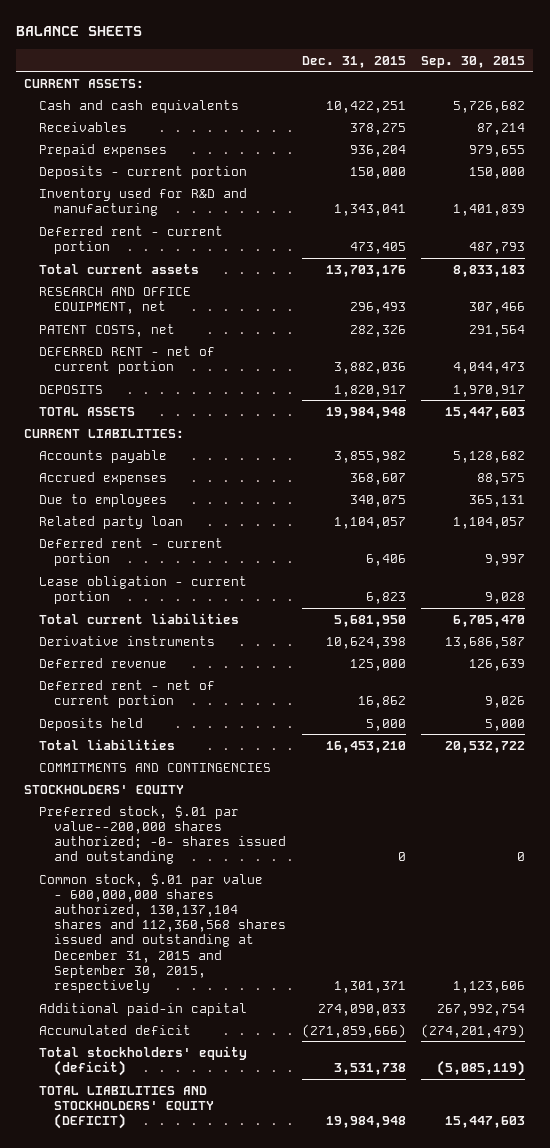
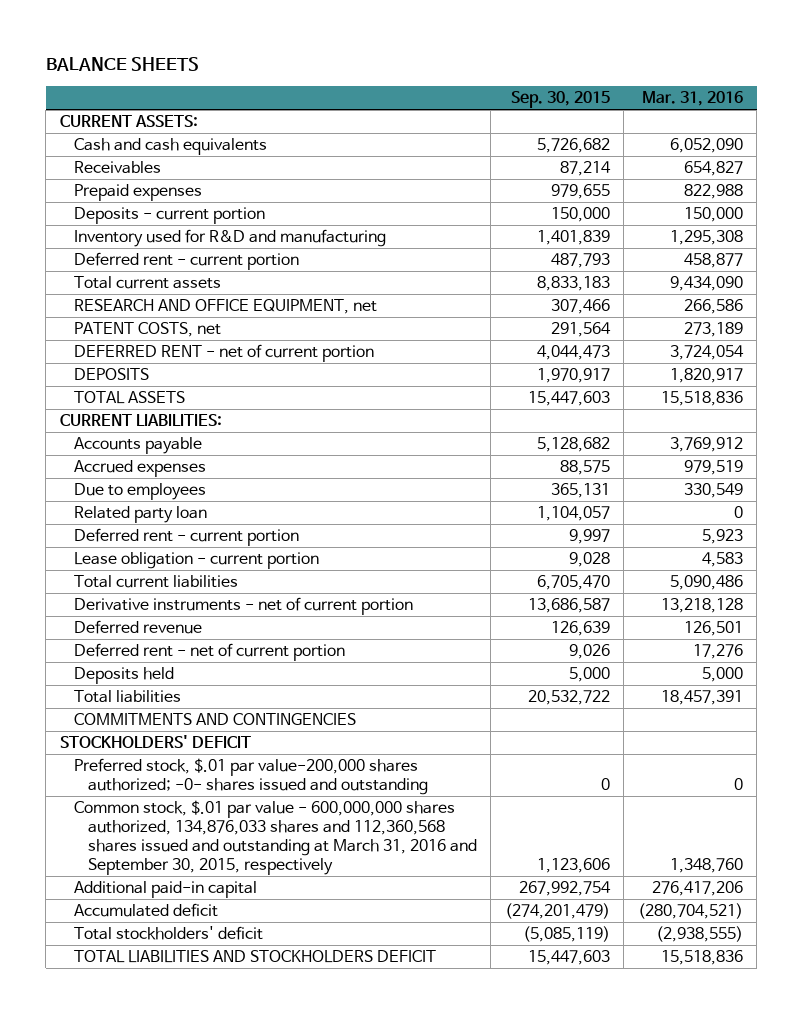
[301,55,406,68] Dec. 31, 2015 -> none
none -> [641,91,743,107] Mar. 31, 2016
[39,635,216,646] Derivative instruments -> [73,597,413,616] Derivative instruments - net of current portion
[24,784,185,795] STOCKHOLDERS' EQUITY -> [59,735,251,749] STOCKHOLDERS' DEFICIT
[39,804,286,865] Preferred stock, $.01 par value--200,000 shares authorized; -0- shares issued and outstanding -> [73,758,428,796] Preferred stock, $.01 par value-200,000 shares authorized; -0- shares issued and outstanding
[39,872,286,993] Common stock, $.01 par value - 600,000,000 shares authorized, 130,137,104 shares and 112,360,568 shares issued and outstanding at December 31, 2015 and September 30, 2015, respectively -> [73,800,477,876] Common stock, $.01 par value - 600,000,000 shares authorized, 134,876,033 shares and 112,360,568 shares issued and outstanding at March 31, 2016 and September 30, 2015, respectively
[39,1045,248,1076] Total stockholders' equity (deficit) -> [73,926,263,941] Total stockholders' deficit
[39,1085,214,1130] TOTAL LIABILITIES AND STOCKHOLDERS' EQUITY (DEFICIT) -> [73,950,436,964] TOTAL LIABILITIES AND STOCKHOLDERS DEFICIT

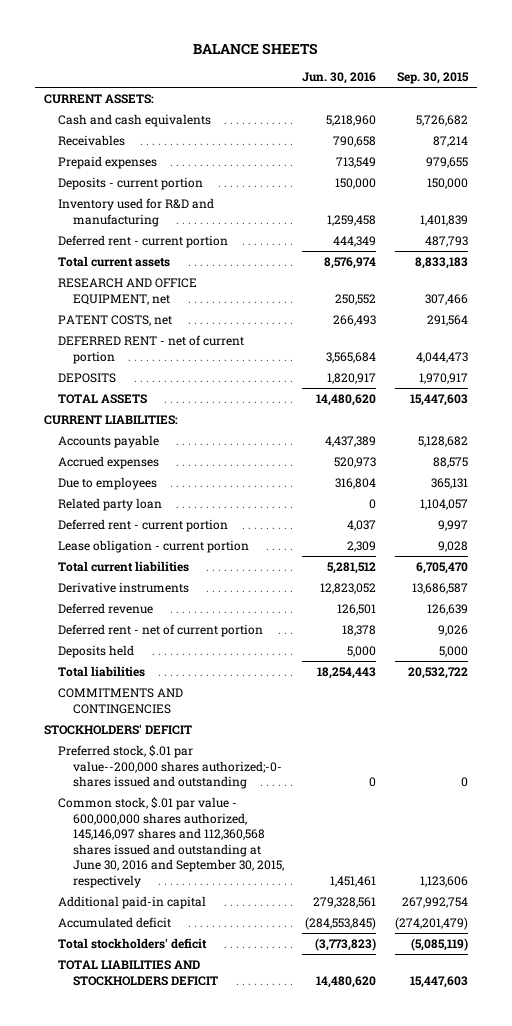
[641,91,743,107] Mar. 31, 2016 -> none
none -> [302,72,377,85] Jun. 30, 2016
[73,597,413,616] Derivative instruments - net of current portion -> [58,582,190,594] Derivative instruments
[73,758,428,796] Preferred stock, $.01 par value-200,000 shares authorized; -0- shares issued and outstanding -> [58,745,282,790] Preferred stock, $.01 par value--200,000 shares authorized;-0- shares issued and outstanding
[73,800,477,876] Common stock, $.01 par value - 600,000,000 shares authorized, 134,876,033 shares and 112,360,568 shares issued and outstanding at March 31, 2016 and September 30, 2015, respectively -> [58,797,284,888] Common stock, $.01 par value - 600,000,000 shares authorized, 145,146,097 shares and 112,360,568 shares issued and outstanding at June 30, 2016 and September 30, 2015, respectively

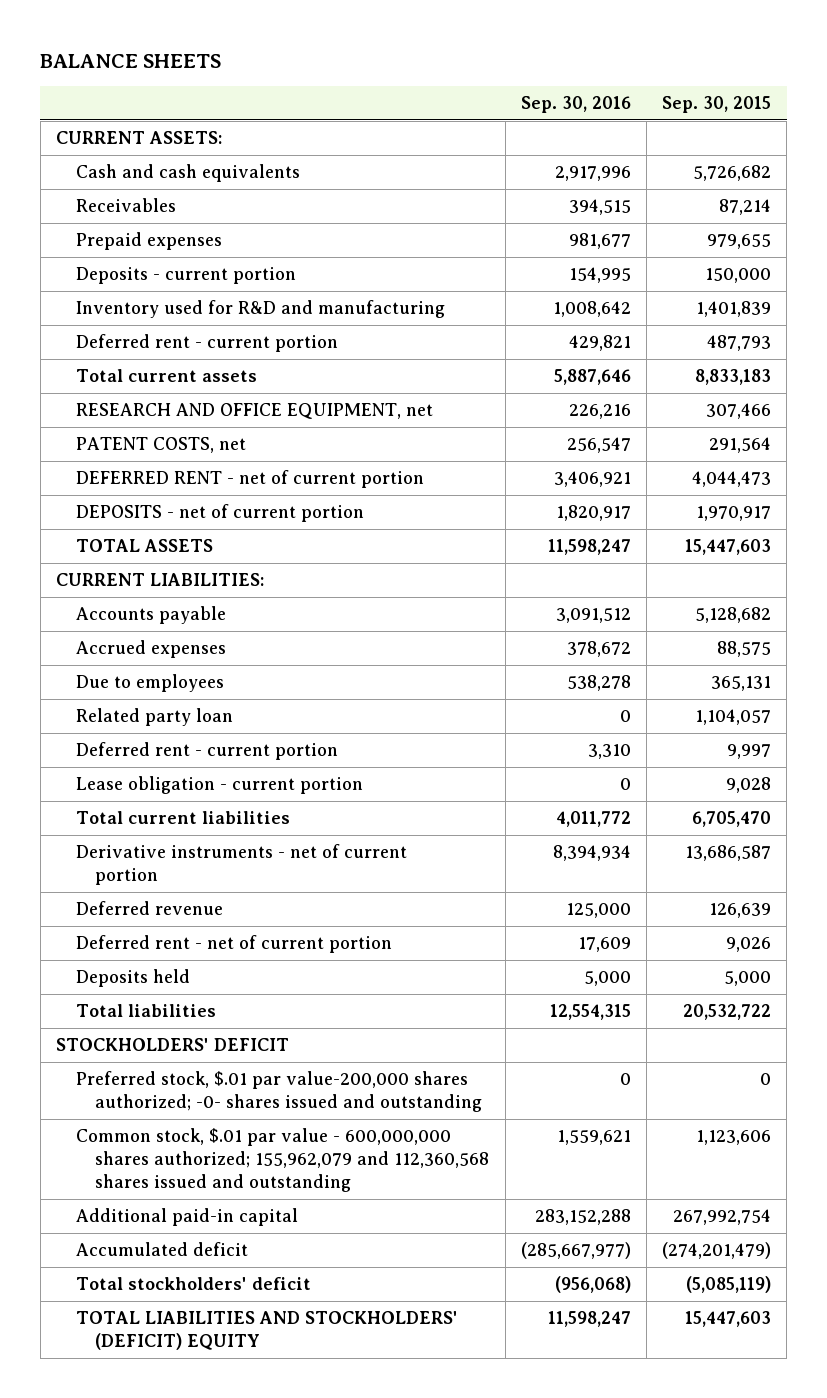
[302,72,377,85] Jun. 30, 2016 -> none
none -> [520,95,631,113] Sep. 30, 2016
[58,373,117,384] DEPOSITS -> [75,504,364,523] DEPOSITS - net of current portion
[58,582,190,594] Derivative instruments -> [75,844,407,886] Derivative instruments - net of current portion
[58,688,184,714] COMMITMENTS AND CONTINGENCIES -> none
[58,745,282,790] Preferred stock, $.01 par value--200,000 shares authorized;-0- shares issued and outstanding -> [75,1071,483,1113] Preferred stock, $.01 par value-200,000 shares authorized; -0- shares issued and outstanding
[58,797,284,888] Common stock, $.01 par value - 600,000,000 shares authorized, 145,146,097 shares and 112,360,568 shares issued and outstanding at June 30, 2016 and September 30, 2015, respectively -> [75,1128,490,1193] Common stock, $.01 par value - 600,000,000 shares authorized; 155,962,079 and 112,360,568 shares issued and outstanding
[58,960,218,986] TOTAL LIABILITIES AND STOCKHOLDERS DEFICIT -> [75,1311,458,1351] TOTAL LIABILITIES AND STOCKHOLDERS' (DEFICIT) EQUITY

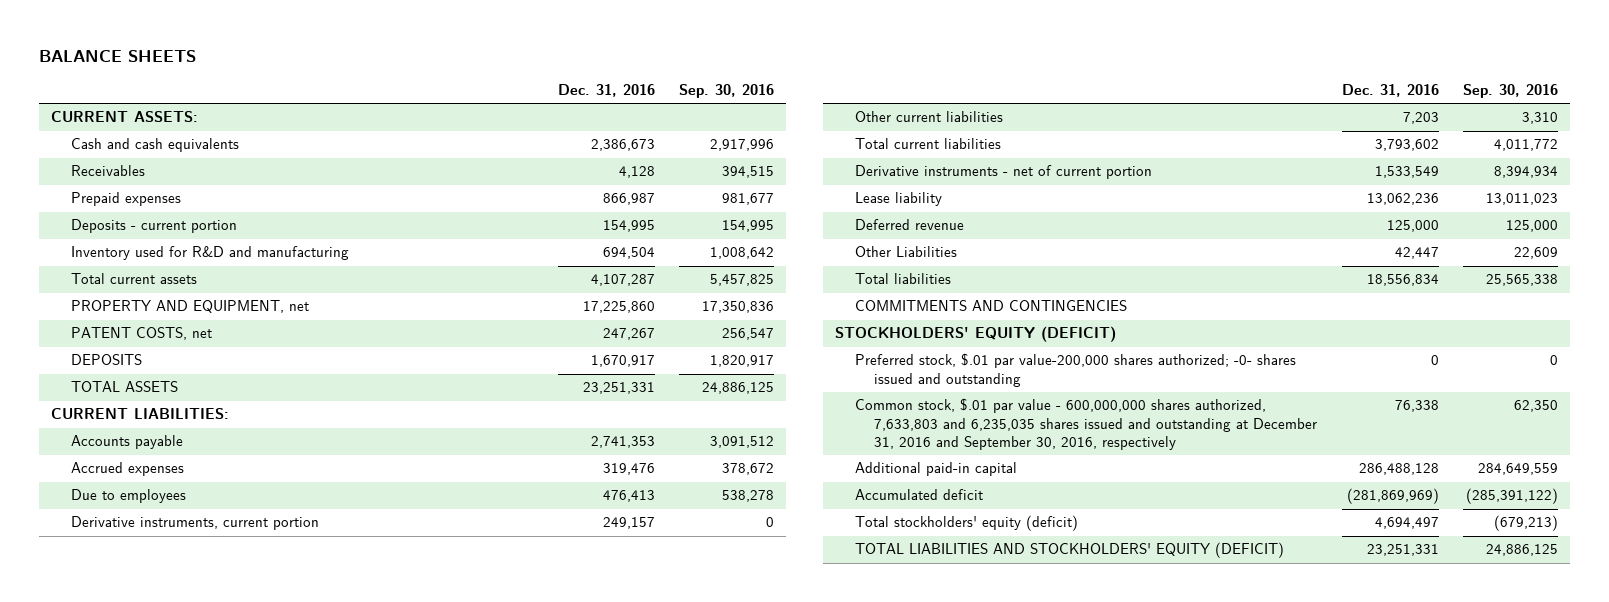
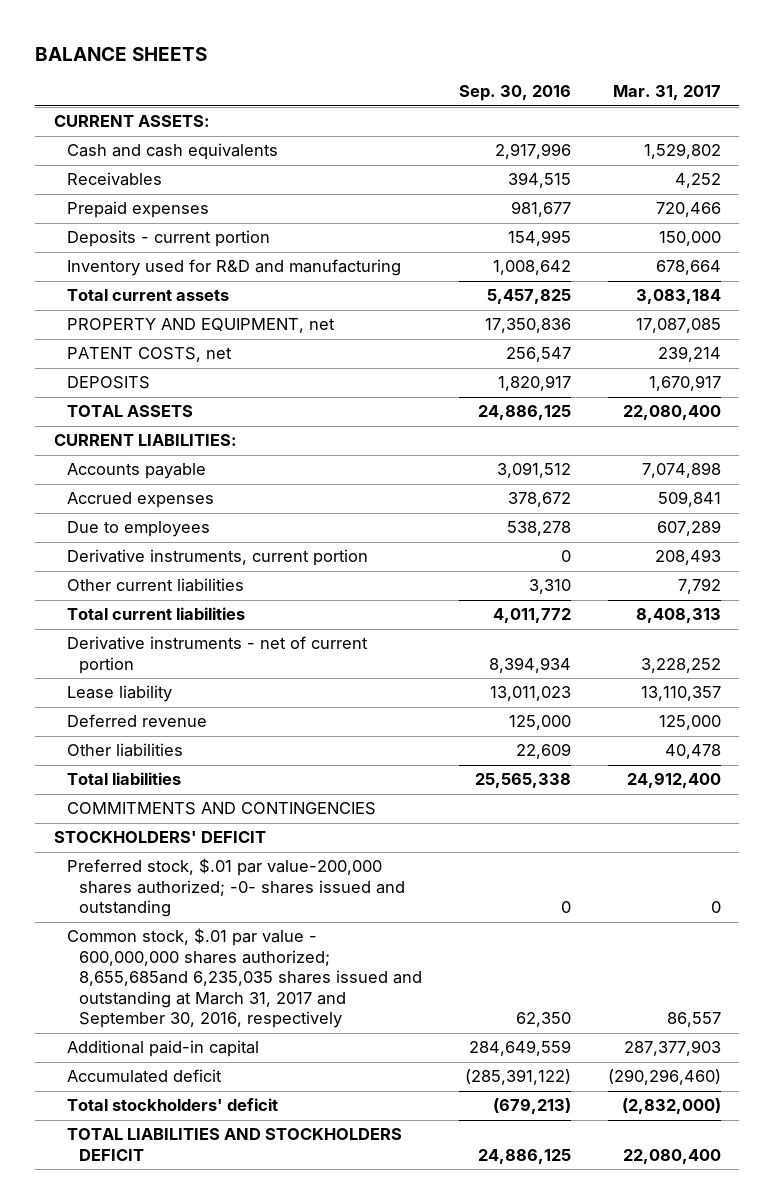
[558,84,656,98] Dec. 31, 2016 -> none
none -> [612,85,721,101] Mar. 31, 2017
[854,246,957,258] Other Liabilities -> [66,743,183,758] Other liabilities
[834,326,1116,343] STOCKHOLDERS' EQUITY (DEFICIT) -> [53,831,266,844] STOCKHOLDERS' DEFICIT
[854,398,1318,450] Common stock, $.01 par value - 600,000,000 shares authorized, 7,633,803 and 6,235,035 shares issued and outstanding at December 31, 2016 and September 30, 2016, respectively -> [66,928,423,1029] Common stock, $.01 par value - 600,000,000 shares authorized; 8,655,685and 6,235,035 shares issued and outstanding at March 31, 2017 and September 30, 2016, respectively
[854,515,1078,532] Total stockholders' equity (deficit) -> [66,1098,278,1112] Total stockholders' deficit
[854,542,1284,559] TOTAL LIABILITIES AND STOCKHOLDERS' EQUITY (DEFICIT) -> [66,1128,402,1161] TOTAL LIABILITIES AND STOCKHOLDERS DEFICIT

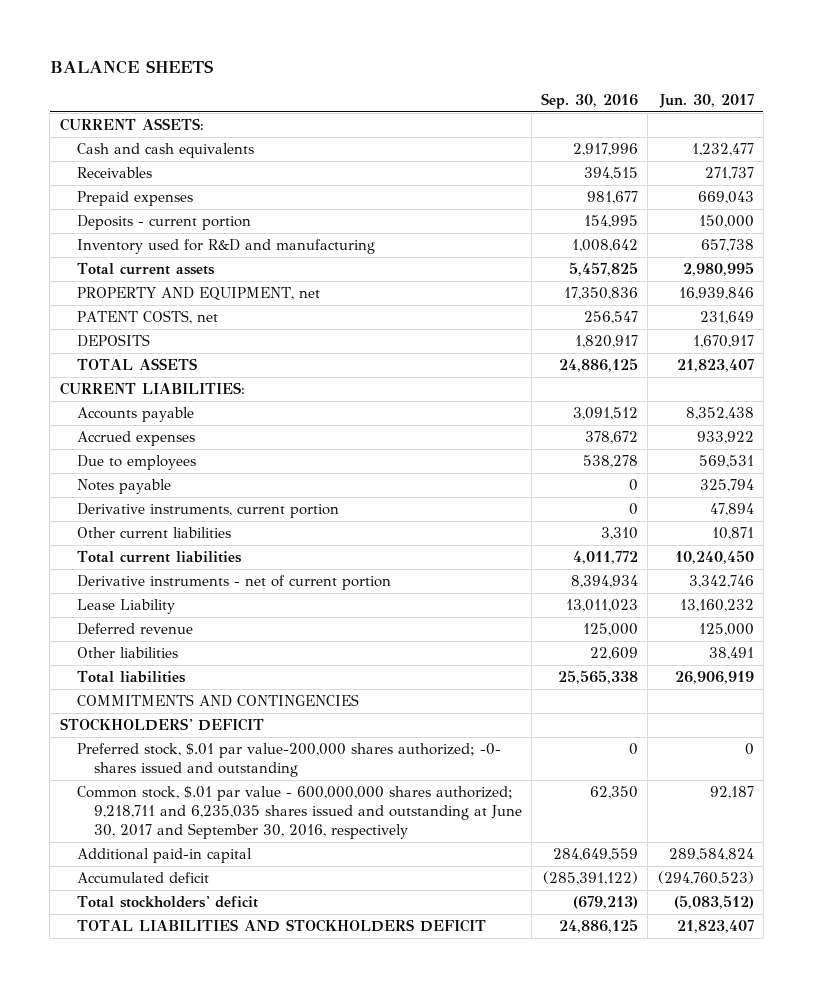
[612,85,721,101] Mar. 31, 2017 -> none
none -> [658,93,754,108] Jun. 30, 2017
none -> [76,479,171,495] Notes payable
[66,685,172,703] Lease liability -> [76,599,175,615] Lease Liability
[66,928,423,1029] Common stock, $.01 par value - 600,000,000 shares authorized; 8,655,685and 6,235,035 shares issued and outstanding at March 31, 2017 and September 30, 2016, respectively -> [76,786,522,840] Common stock, $.01 par value - 600,000,000 shares authorized; 9,218,711 and 6,235,035 shares issued and outstanding at June 30, 2017 and September 30, 2016, respectively

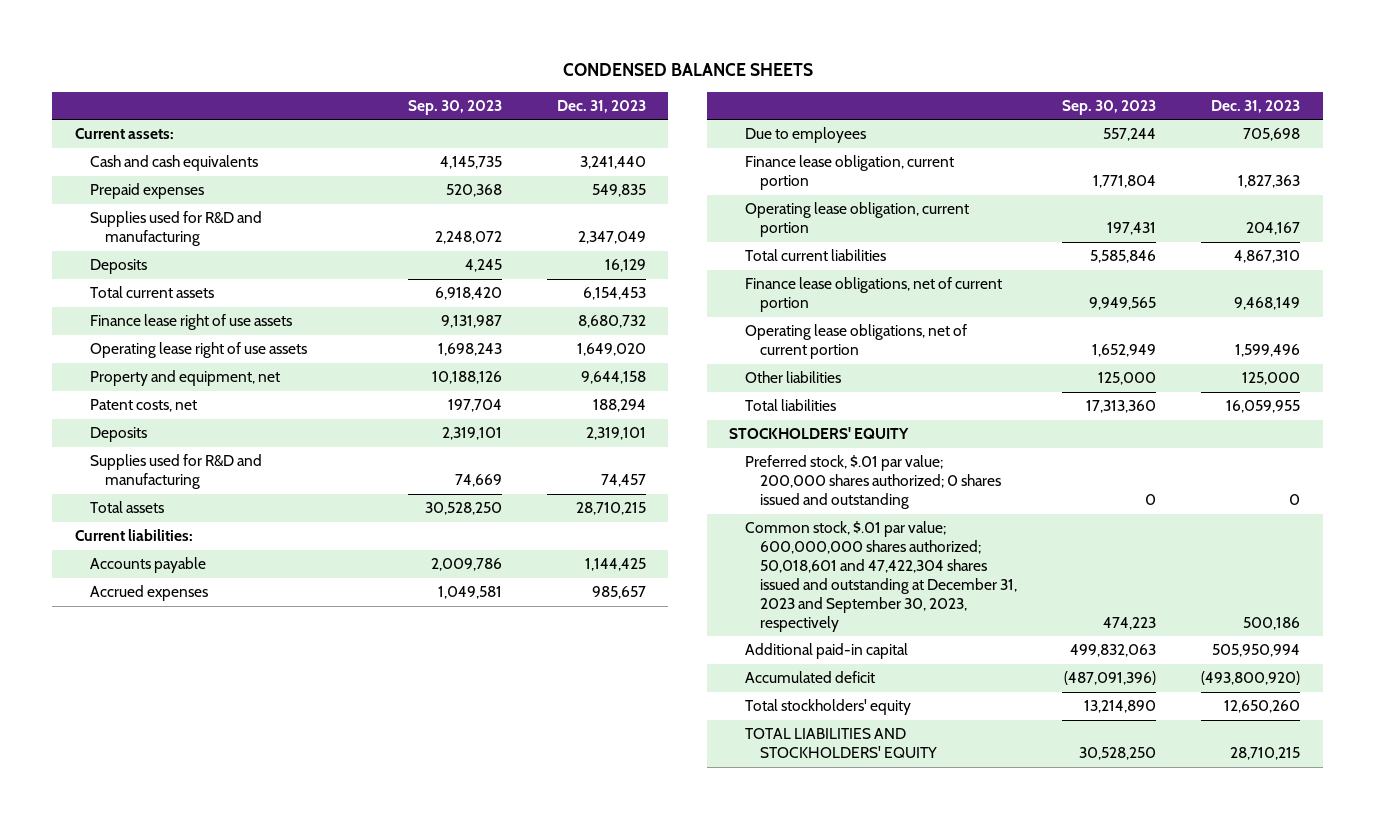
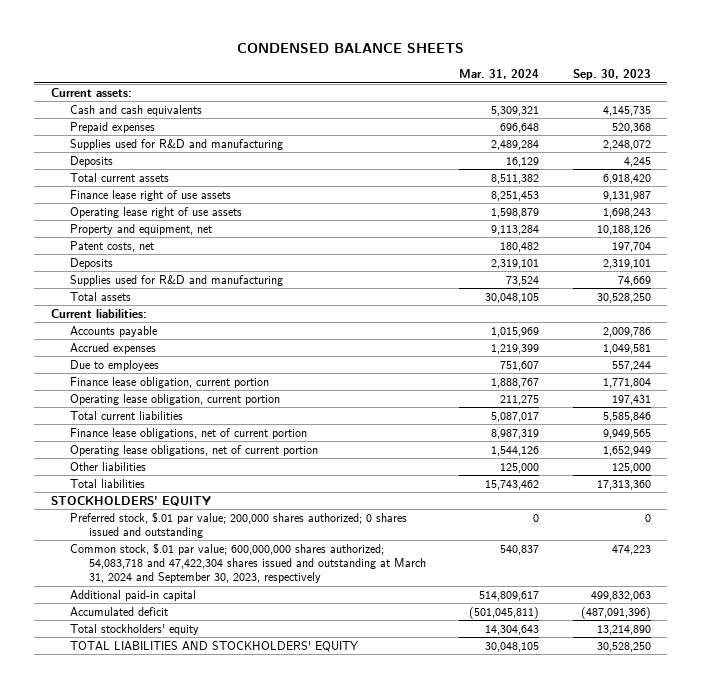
[556,100,646,114] Dec. 31, 2023 -> none
none -> [459,69,540,80] Mar. 31, 2024
[744,521,1017,632] Common stock, $.01 par value; 600,000,000 shares authorized; 50,018,601 and 47,422,304 shares issued and outstanding at December 31, 2023 and September 30, 2023, respectively -> [70,542,427,584] Common stock, $.01 par value; 600,000,000 shares authorized; 54,083,718 and 47,422,304 shares issued and outstanding at March 31, 2024 and September 30, 2023, respectively

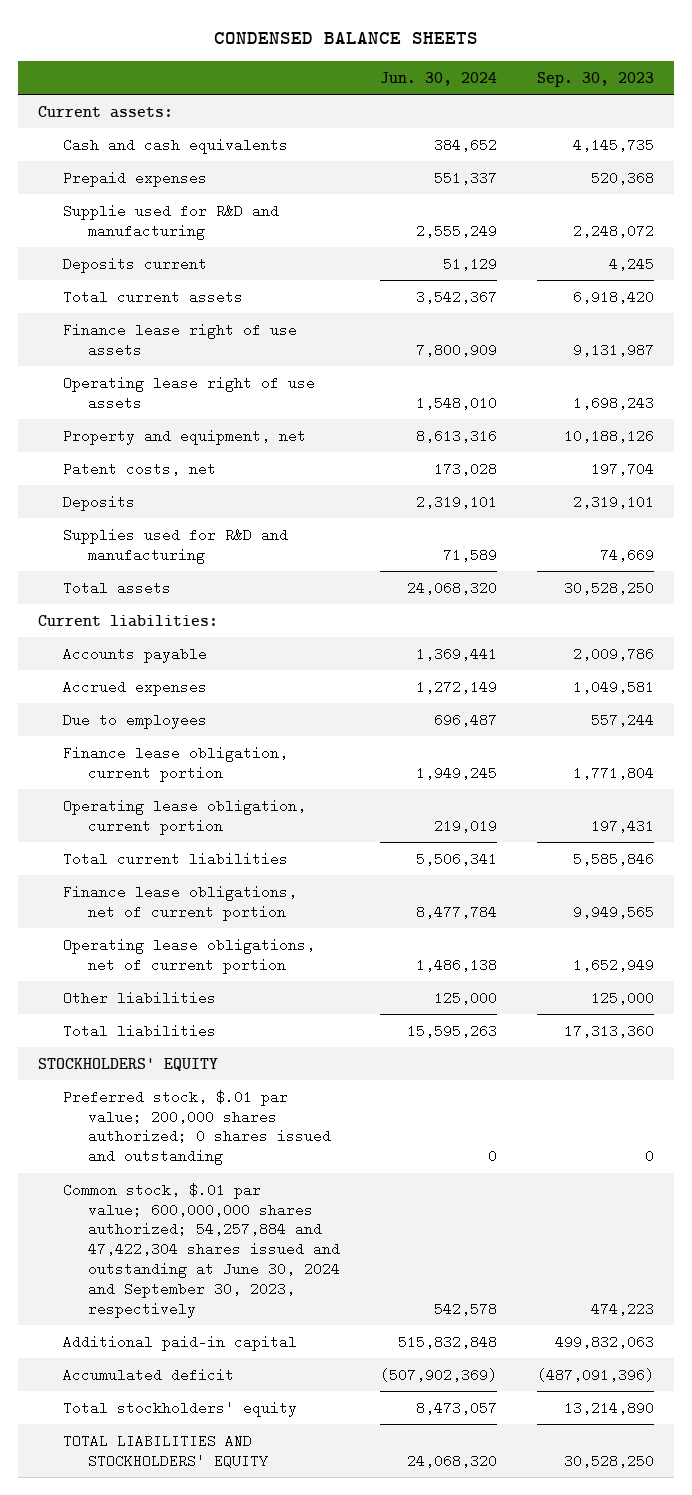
[459,69,540,80] Mar. 31, 2024 -> none
none -> [379,71,497,86] Jun. 30, 2024
[70,138,284,150] Supplies used for R&D and manufacturing -> [62,203,279,240] Supplie used for R&D and manufacturing
[70,155,114,167] Deposits -> [62,256,207,273] Deposits current
[70,542,427,584] Common stock, $.01 par value; 600,000,000 shares authorized; 54,083,718 and 47,422,304 shares issued and outstanding at March 31, 2024 and September 30, 2023, respectively -> [62,1182,340,1319] Common stock, $.01 par value; 600,000,000 shares authorized; 54,257,884 and 47,422,304 shares issued and outstanding at June 30, 2024 and September 30, 2023, respectively

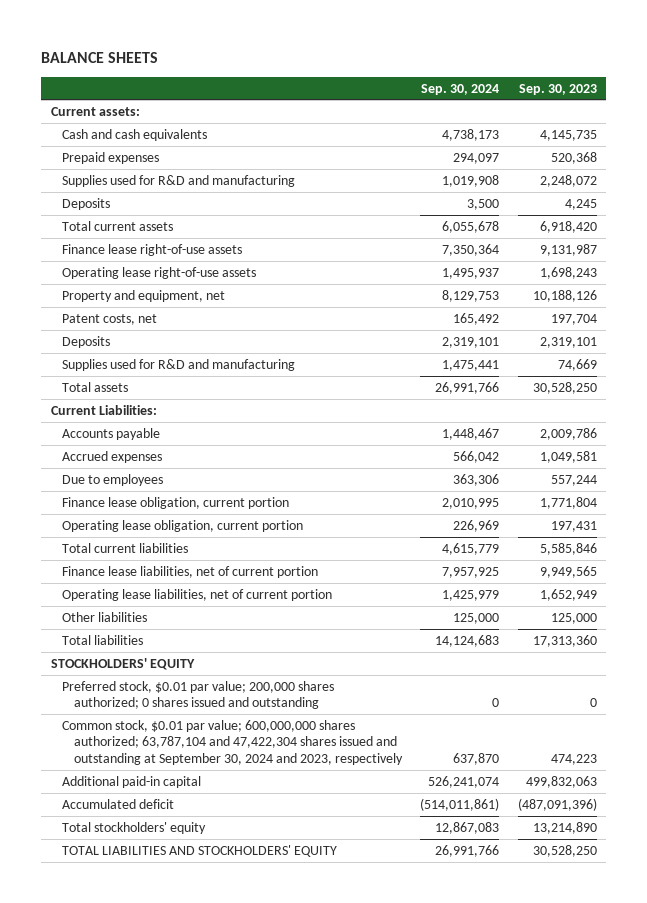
[214,32,479,45] CONDENSED BALANCE SHEETS -> [41,51,159,63] BALANCE SHEETS
[379,71,497,86] Jun. 30, 2024 -> none
none -> [421,83,500,95] Sep. 30, 2024
[62,203,279,240] Supplie used for R&D and manufacturing -> [62,174,296,187] Supplies used for R&D and manufacturing
[62,256,207,273] Deposits current -> [62,197,111,210] Deposits
[62,322,297,357] Finance lease right of use assets -> [62,243,243,256] Finance lease right-of-use assets
[62,375,315,410] Operating lease right of use assets -> [62,266,257,279] Operating lease right-of-use assets
[38,614,219,627] Current liabilities: -> [50,404,157,415] Current Liabilities:
[62,884,297,921] Finance lease obligations, net of current portion -> [62,565,319,578] Finance lease liabilities, net of current portion
[62,937,315,974] Operating lease obligations, net of current portion -> [62,588,333,601] Operating lease liabilities, net of current portion
[62,1089,331,1166] Preferred stock, $.01 par value; 200,000 shares authorized; 0 shares issued and outstanding -> [62,680,335,710] Preferred stock, $0.01 par value; 200,000 shares authorized; 0 shares issued and outstanding
[62,1182,340,1319] Common stock, $.01 par value; 600,000,000 shares authorized; 54,257,884 and 47,422,304 shares issued and outstanding at June 30, 2024 and September 30, 2023, respectively -> [62,719,403,766] Common stock, $0.01 par value; 600,000,000 shares authorized; 63,787,104 and 47,422,304 shares issued and outstanding at September 30, 2024 and 2023, respectively

